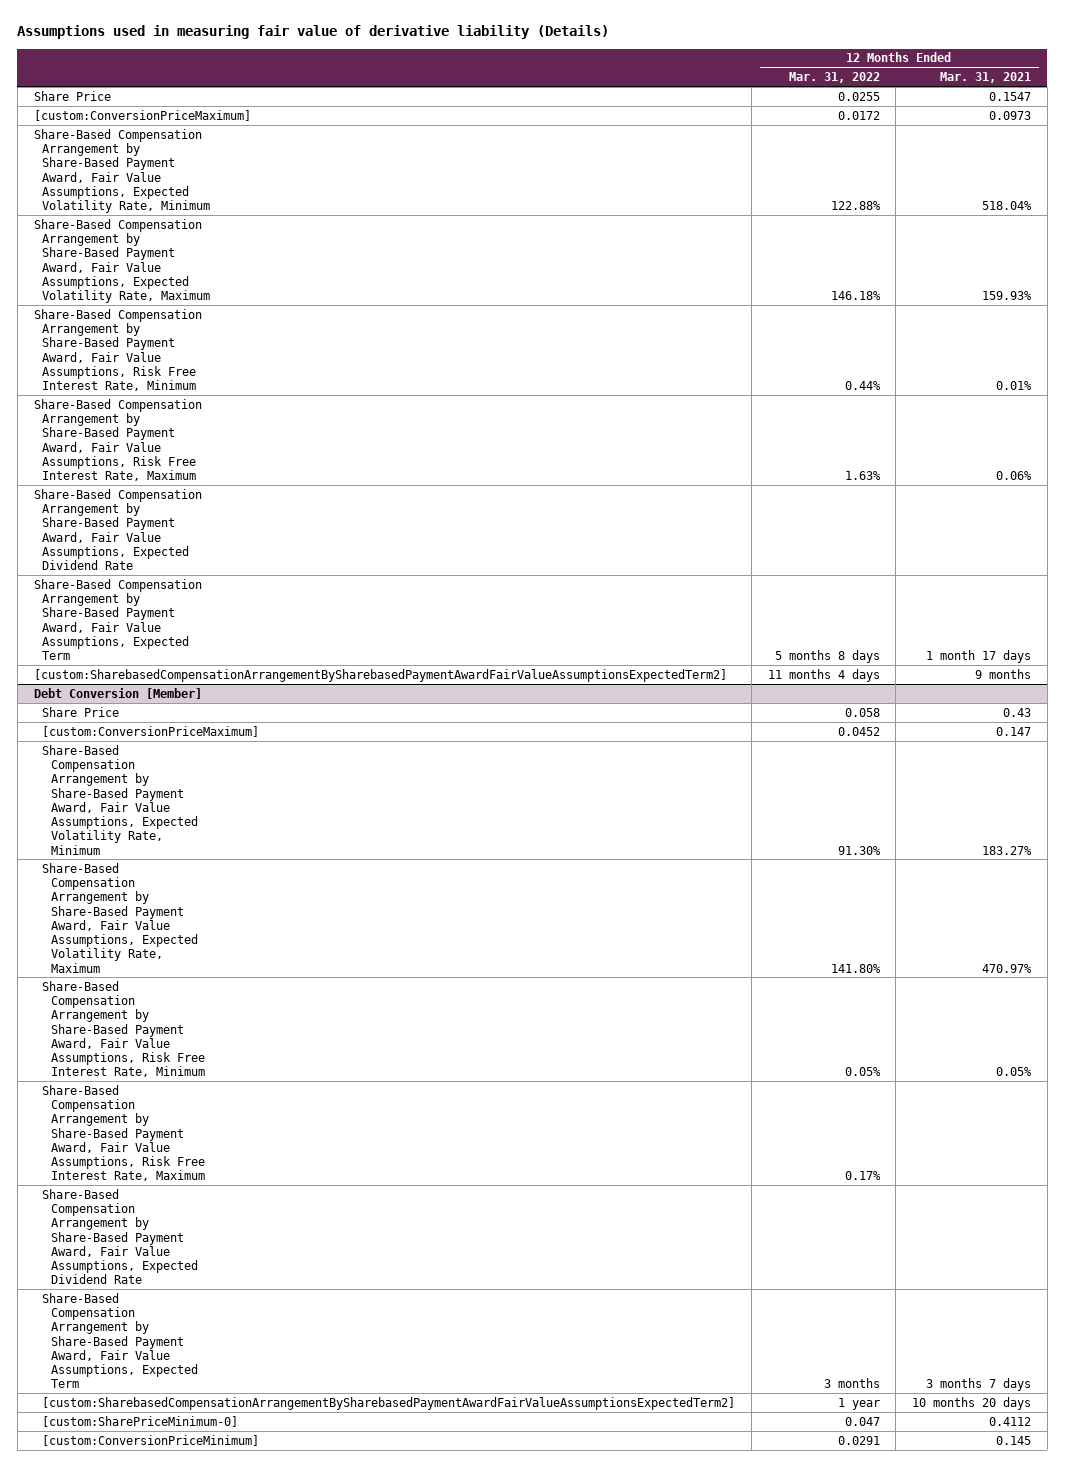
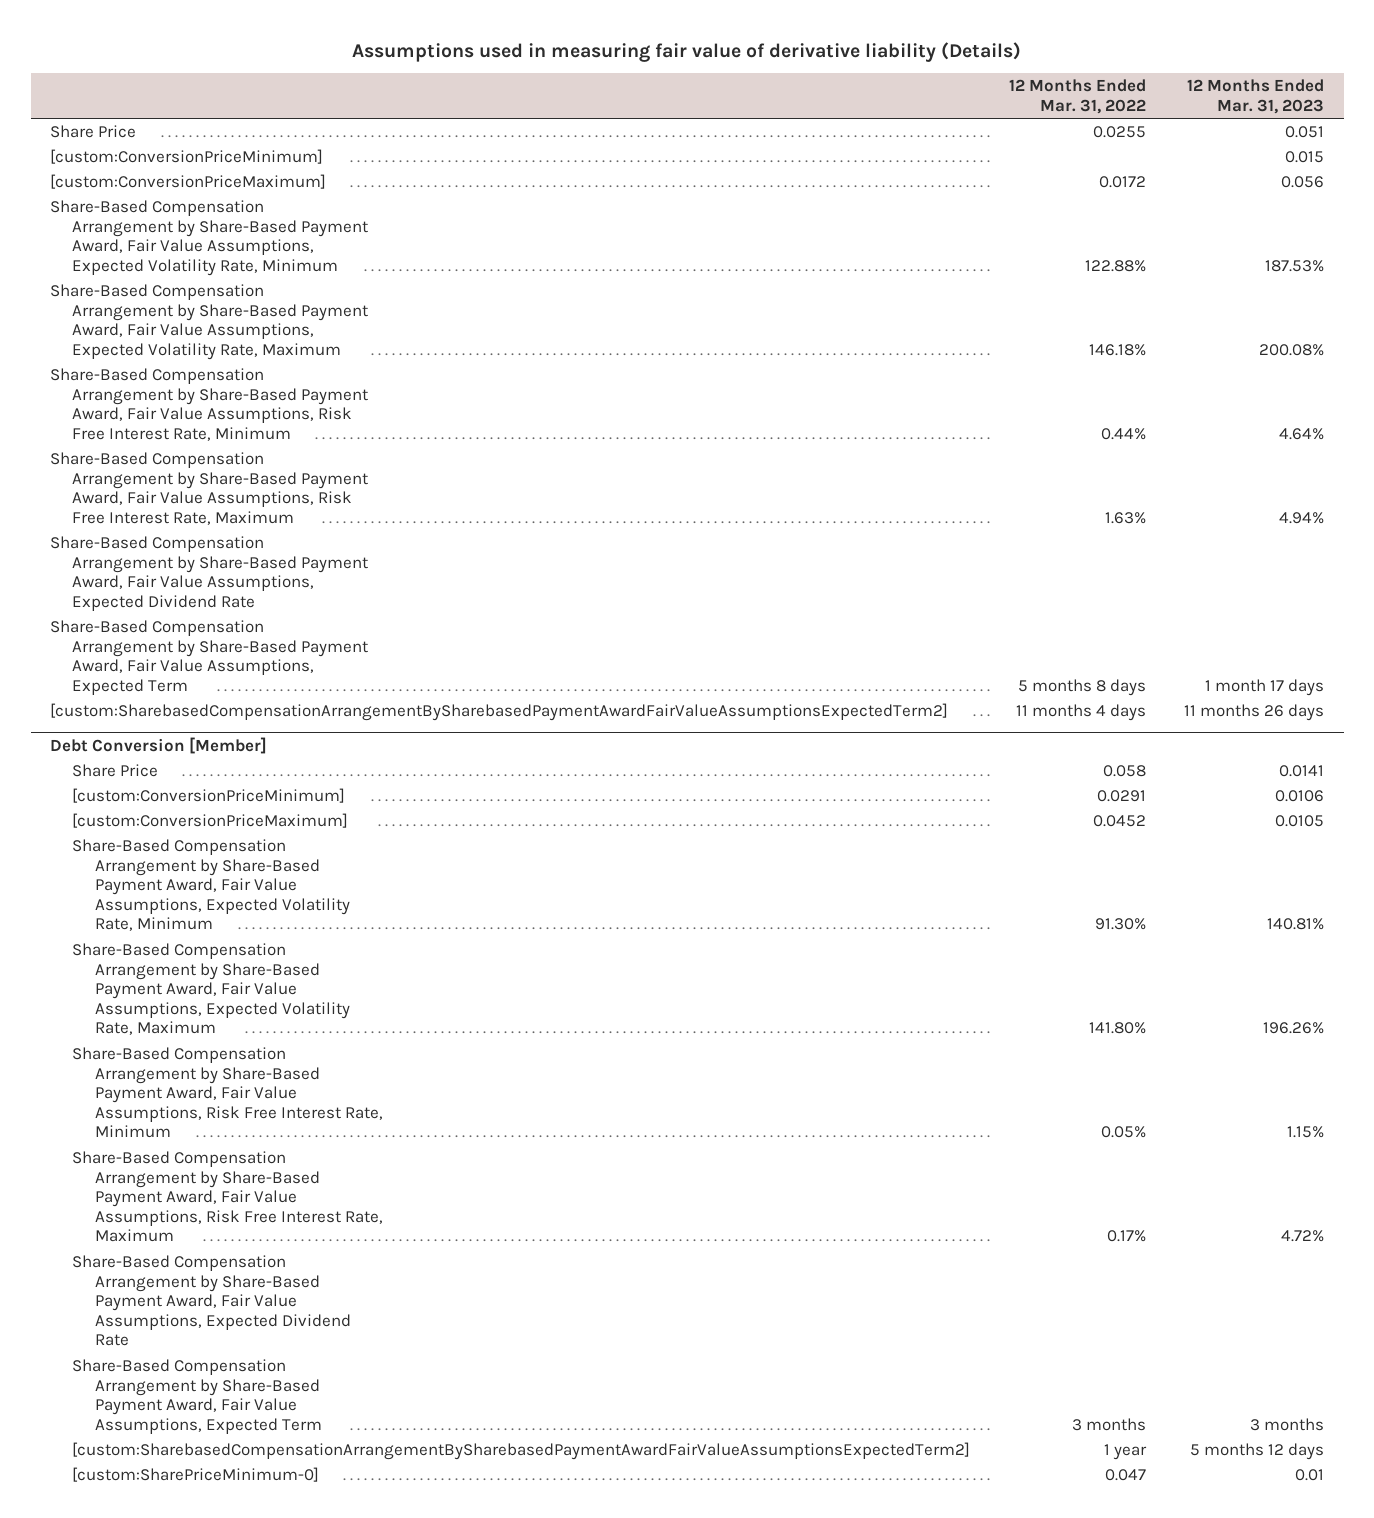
[940,72,1032,84] Mar. 31, 2021 -> none
none -> [1187,79,1325,115] 12 Months Ended Mar. 31, 2023
none -> [49,149,323,165] [custom:ConversionPriceMinimum]
[42,1434,260,1446] [custom:ConversionPriceMinimum] -> [72,788,346,804] [custom:ConversionPriceMinimum]

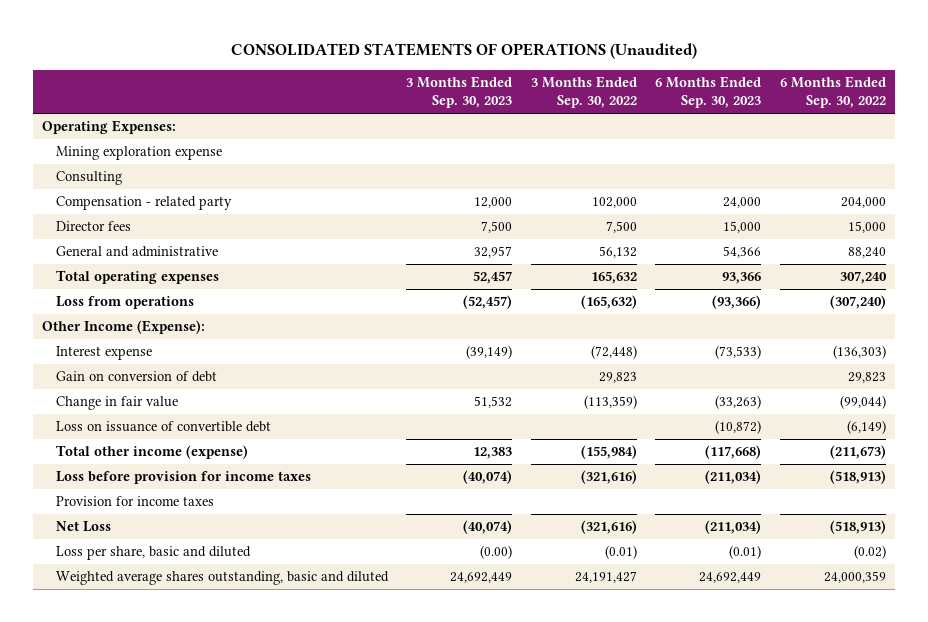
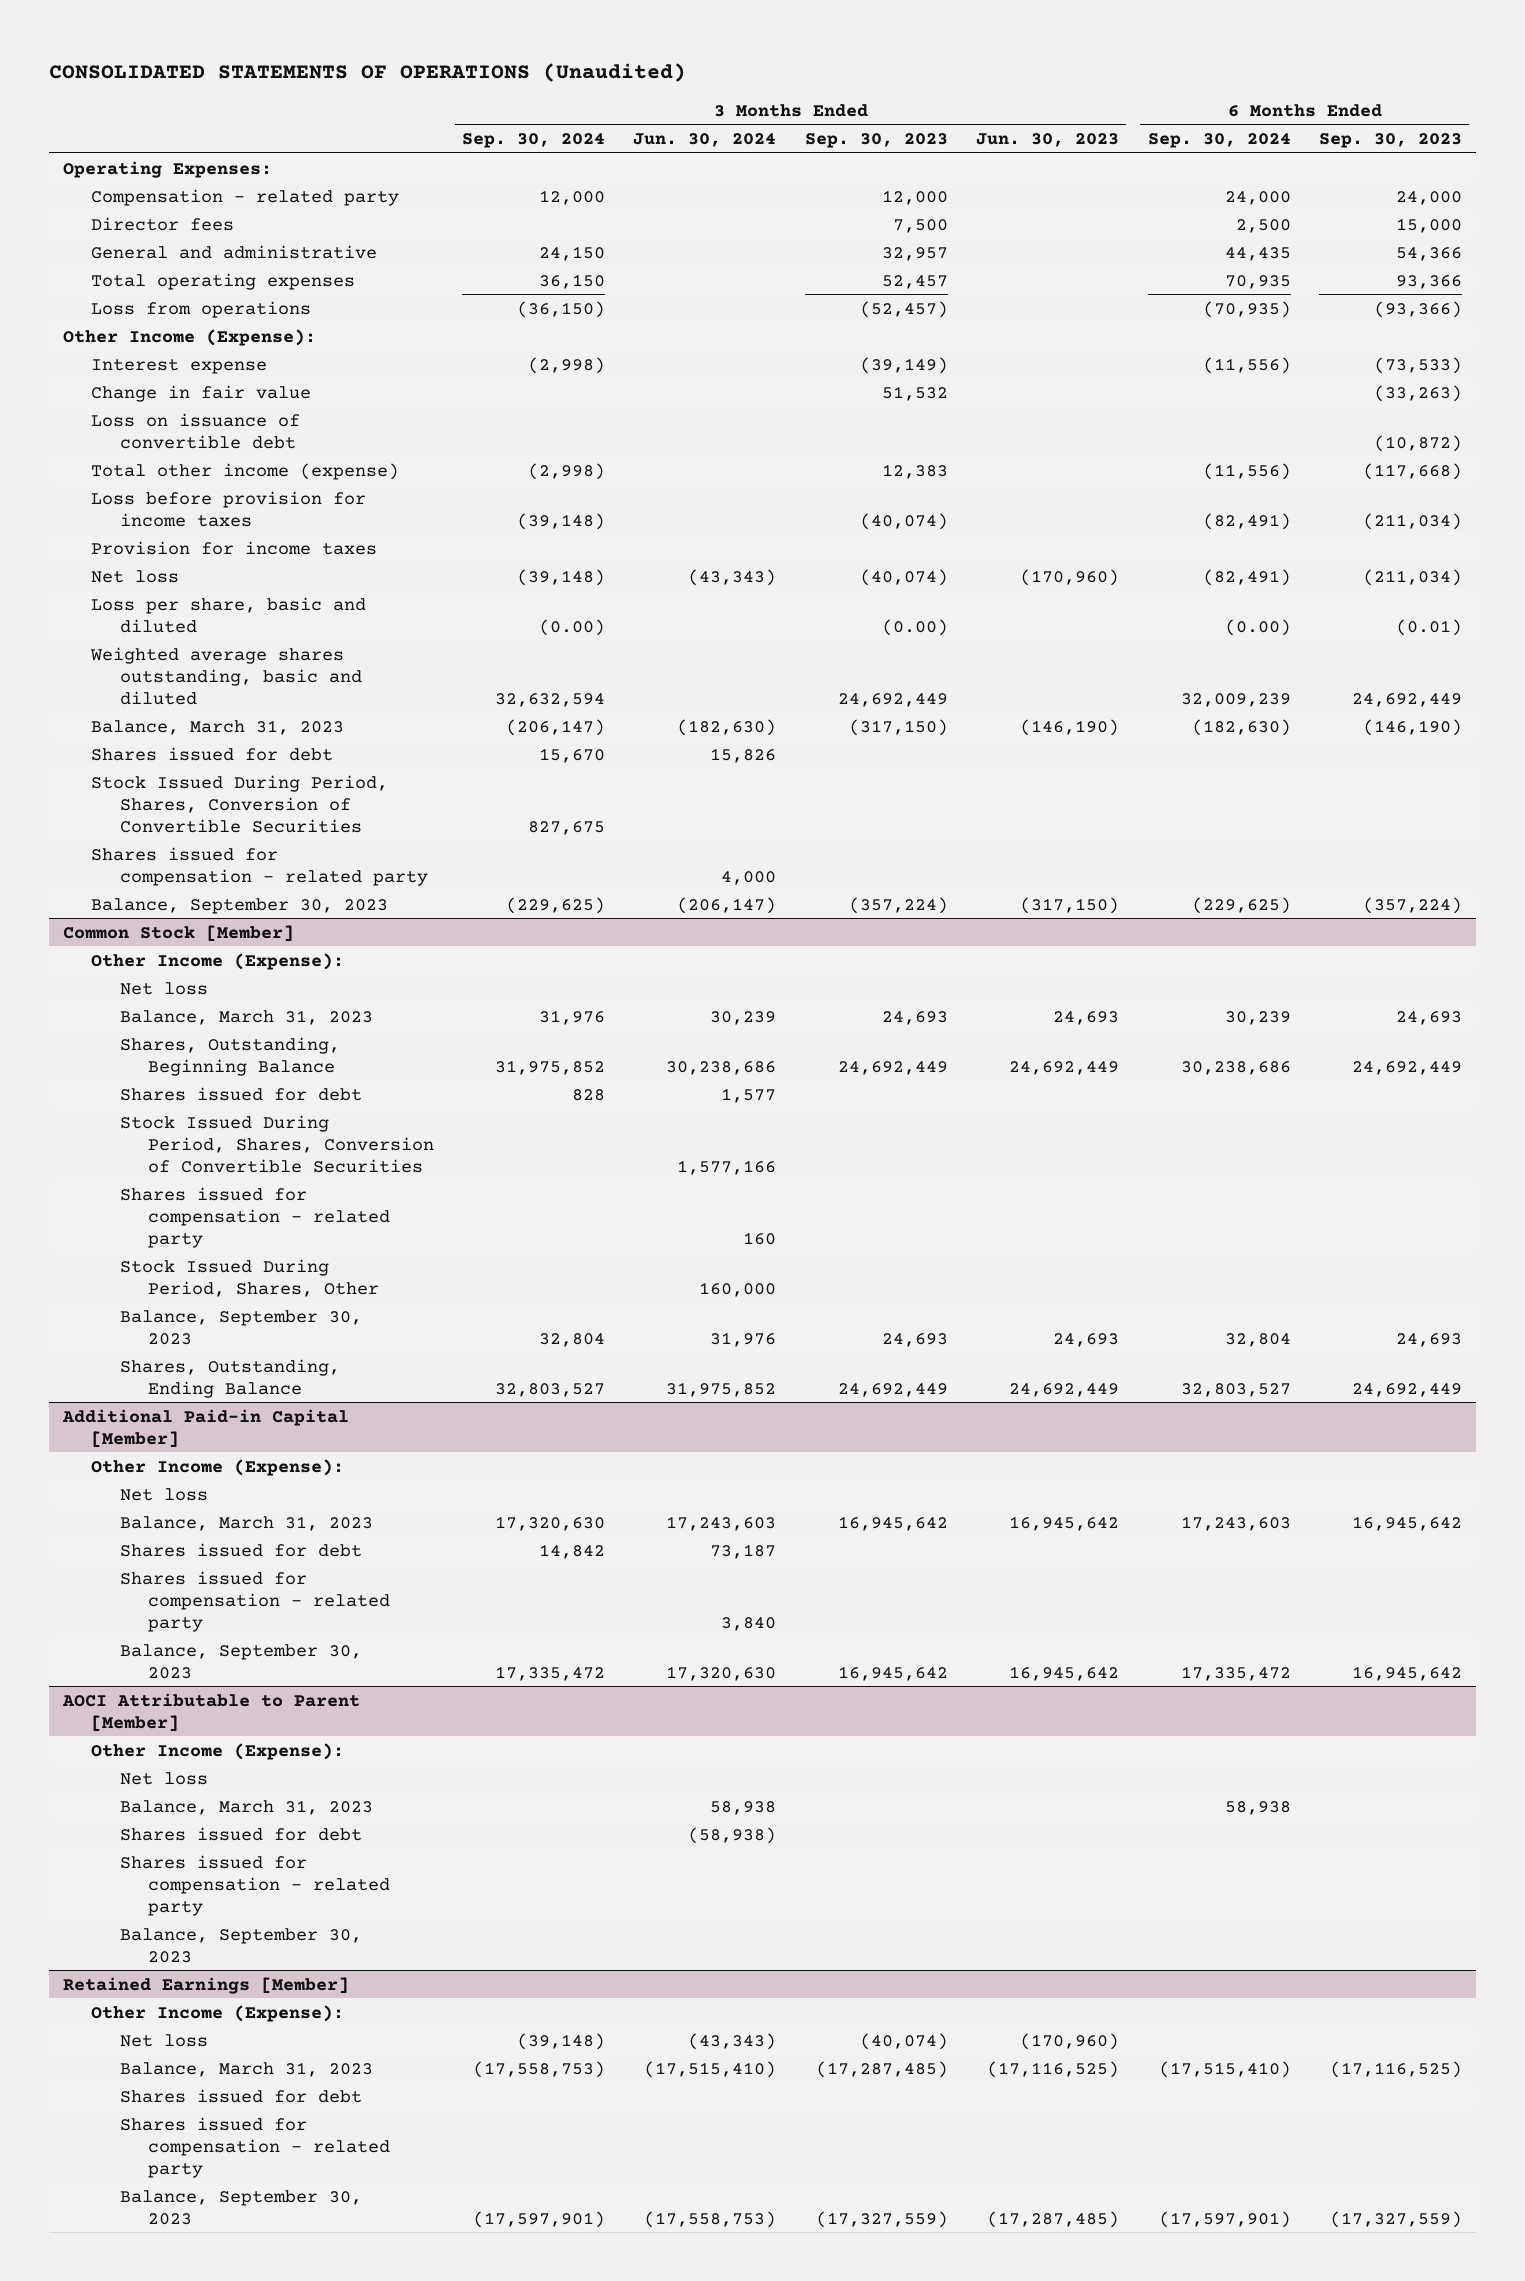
[530,76,637,109] 3 Months Ended Sep. 30, 2022 -> none
[780,76,887,109] 6 Months Ended Sep. 30, 2022 -> none
none -> [462,133,606,149] Sep. 30, 2024
none -> [633,133,777,148] Jun. 30, 2024
none -> [976,133,1120,148] Jun. 30, 2023
none -> [1147,133,1291,149] Sep. 30, 2024
[55,146,222,161] Mining exploration expense -> none
[55,171,122,186] Consulting -> none
[55,371,217,383] Gain on conversion of debt -> none
[55,521,111,533] Net Loss -> [91,569,180,583] Net loss
none -> [91,719,345,735] Balance, March 31, 2023
none -> [91,746,334,761] Shares issued for debt
none -> [91,774,389,833] Stock Issued During Period, Shares, Conversion of Convertible Securities
none -> [91,846,428,886] Shares issued for compensation - related party
none -> [91,897,389,914] Balance, September 30, 2023
none -> [63,924,295,942] Common Stock [Member]
none -> [91,952,345,970] Other Income (Expense):
none -> [119,981,208,995] Net loss
none -> [119,1009,373,1025] Balance, March 31, 2023
none -> [119,1036,340,1076] Shares, Outstanding, Beginning Balance
none -> [119,1086,362,1101] Shares issued for debt
none -> [119,1114,434,1173] Stock Issued During Period, Shares, Conversion of Convertible Securities
none -> [119,1186,390,1248] Shares issued for compensation - related party
none -> [119,1258,379,1297] Stock Issued During Period, Shares, Other
none -> [119,1309,362,1345] Balance, September 30, 2023
none -> [119,1358,340,1398] Shares, Outstanding, Ending Balance
none -> [62,1408,350,1448] Additional Paid-in Capital [Member]
none -> [91,1458,345,1476] Other Income (Expense):
none -> [119,1487,208,1501] Net loss
none -> [119,1515,373,1531] Balance, March 31, 2023
none -> [119,1542,362,1557] Shares issued for debt
none -> [119,1570,390,1632] Shares issued for compensation - related party
none -> [119,1643,362,1679] Balance, September 30, 2023
none -> [62,1692,361,1732] AOCI Attributable to Parent [Member]
none -> [91,1742,345,1760] Other Income (Expense):
none -> [119,1771,208,1785] Net loss
none -> [119,1799,373,1815] Balance, March 31, 2023
none -> [119,1826,362,1841] Shares issued for debt
none -> [119,1854,390,1916] Shares issued for compensation - related party
none -> [119,1927,362,1963] Balance, September 30, 2023
none -> [63,1976,350,1994] Retained Earnings [Member]
none -> [91,2004,345,2022] Other Income (Expense):
none -> [119,2033,208,2047] Net loss
none -> [119,2061,373,2077] Balance, March 31, 2023
none -> [119,2088,362,2103] Shares issued for debt
none -> [119,2116,390,2178] Shares issued for compensation - related party
none -> [119,2189,362,2225] Balance, September 30, 2023

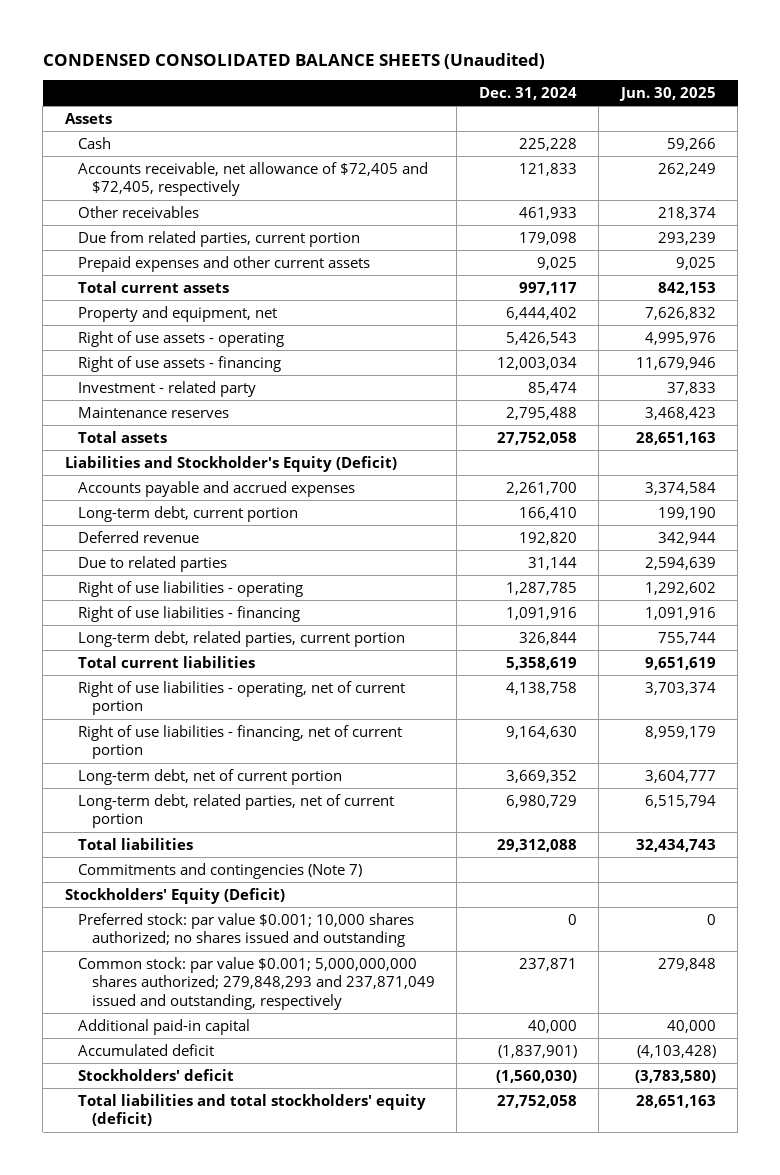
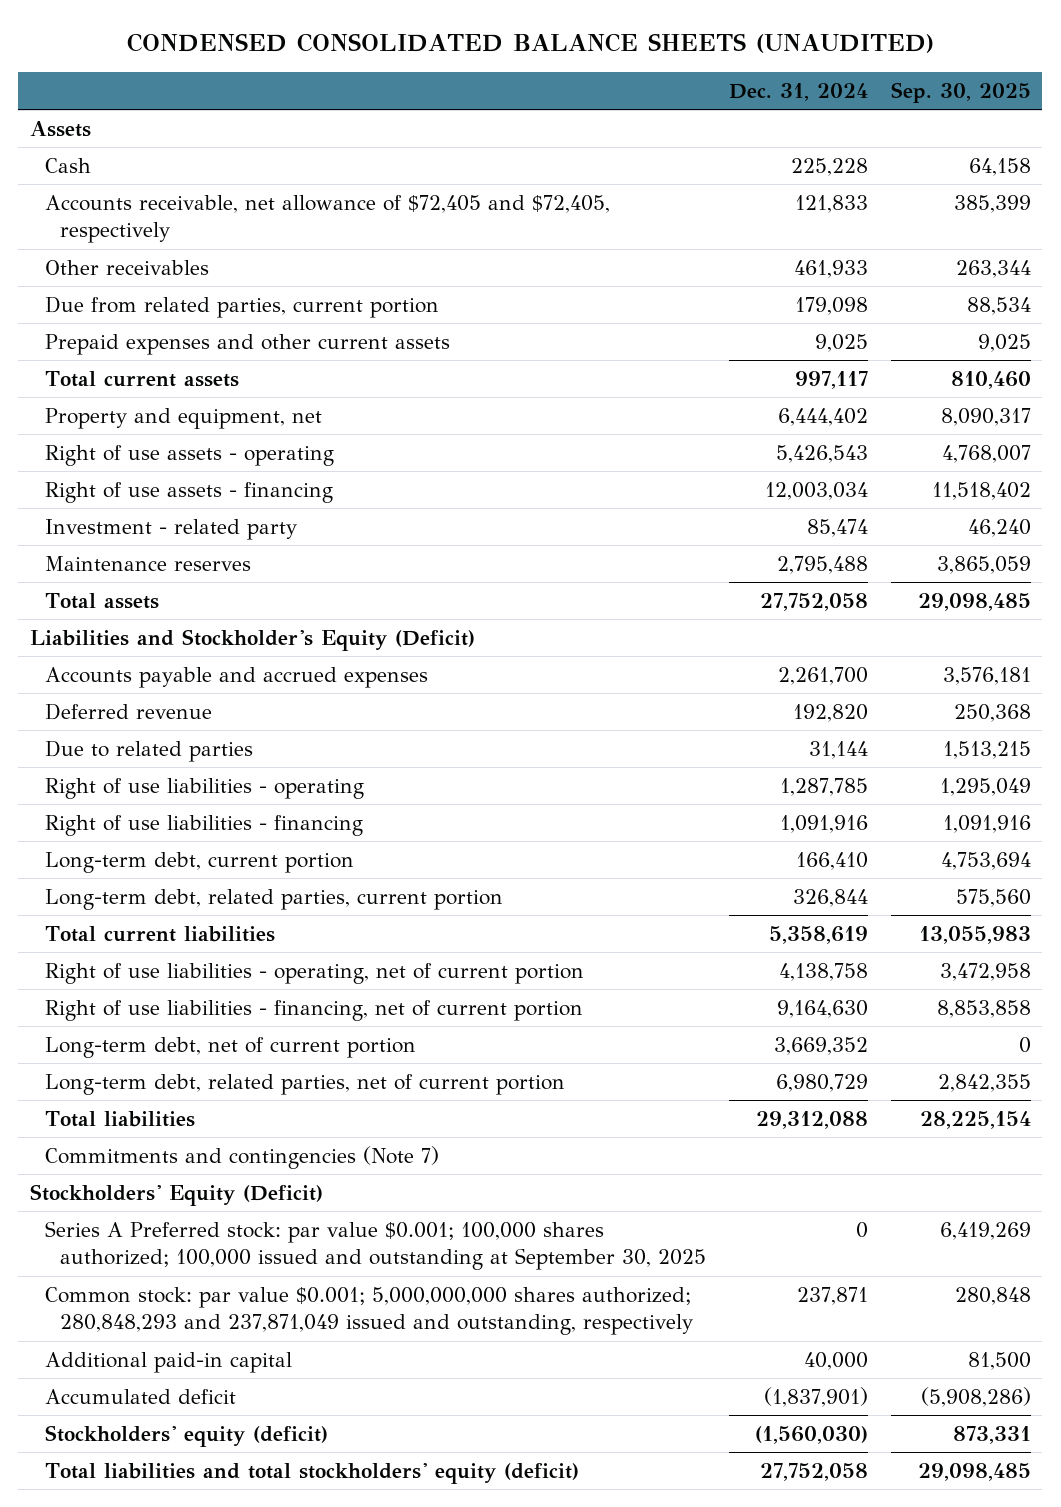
[42,52,545,69] CONDENSED CONSOLIDATED BALANCE SHEETS (Unaudited) -> [127,32,935,53] CONDENSED CONSOLIDATED BALANCE SHEETS (UNAUDITED)
[618,87,716,102] Jun. 30, 2025 -> none
none -> [890,81,1031,103] Sep. 30, 2025
[78,505,299,522] Long-term debt, current portion -> [44,851,354,873] Long-term debt, current portion
[78,912,415,948] Preferred stock: par value $0.001; 10,000 shares authorized; no shares issued and outstanding -> [44,1220,707,1271] Series A Preferred stock: par value $0.001; 100,000 shares authorized; 100,000 issued and outstanding at September 30, 2025
[78,956,435,1010] Common stock: par value $0.001; 5,000,000,000 shares authorized; 279,848,293 and 237,871,049 issued and outstanding, respectively -> [44,1286,694,1336] Common stock: par value $0.001; 5,000,000,000 shares authorized; 280,848,293 and 237,871,049 issued and outstanding, respectively
[78,1068,235,1081] Stockholders' deficit -> [44,1424,328,1447] Stockholders' equity (deficit)

